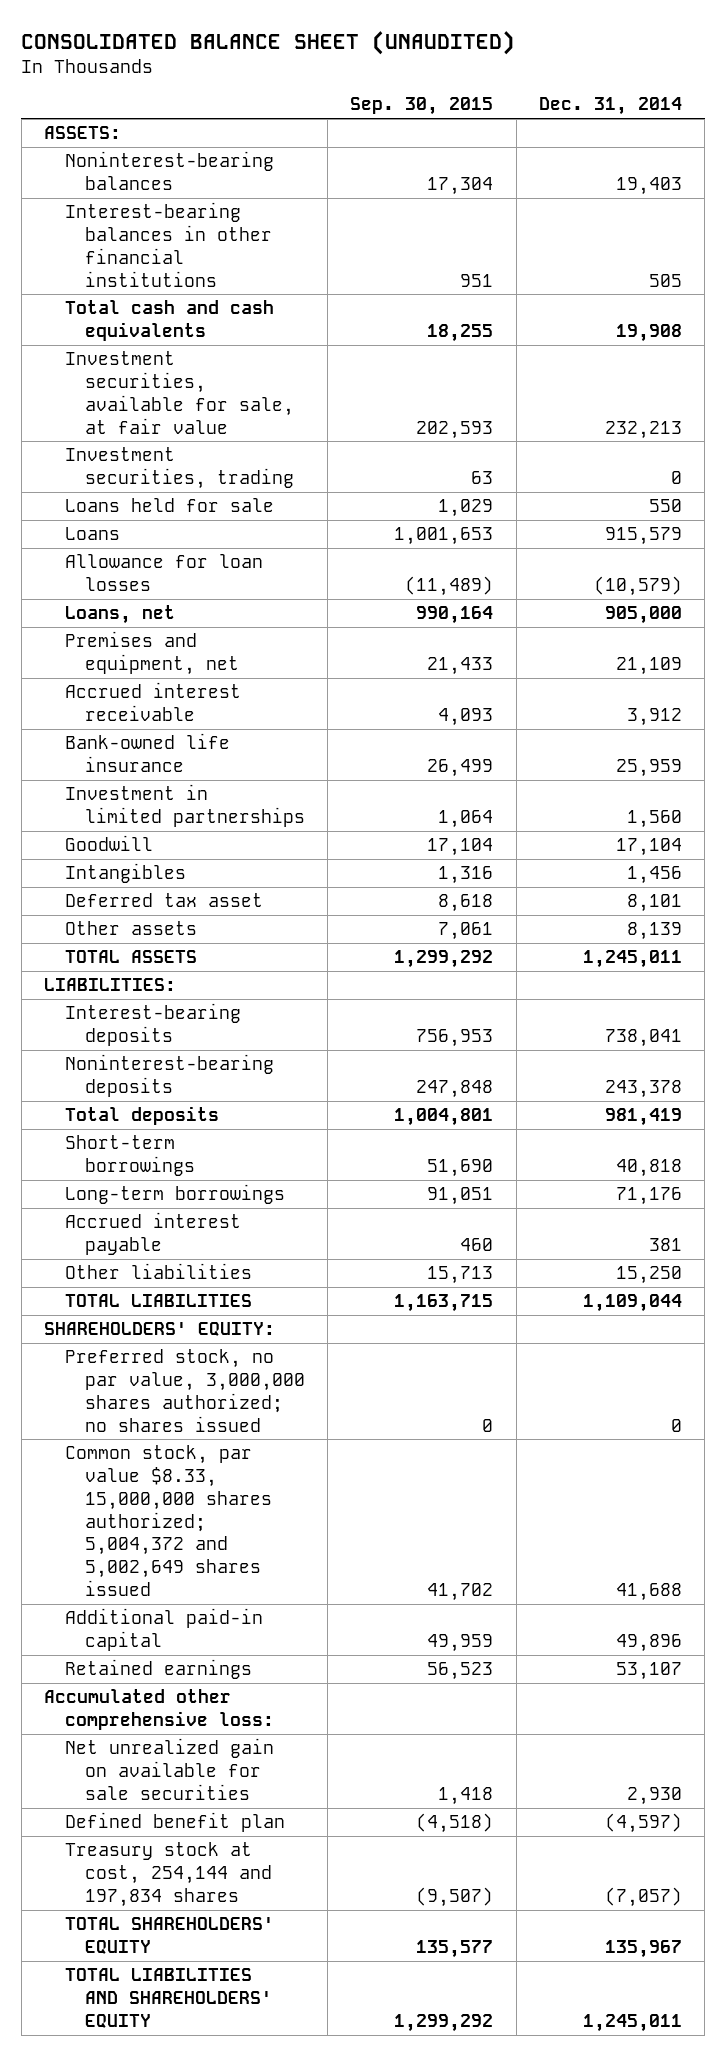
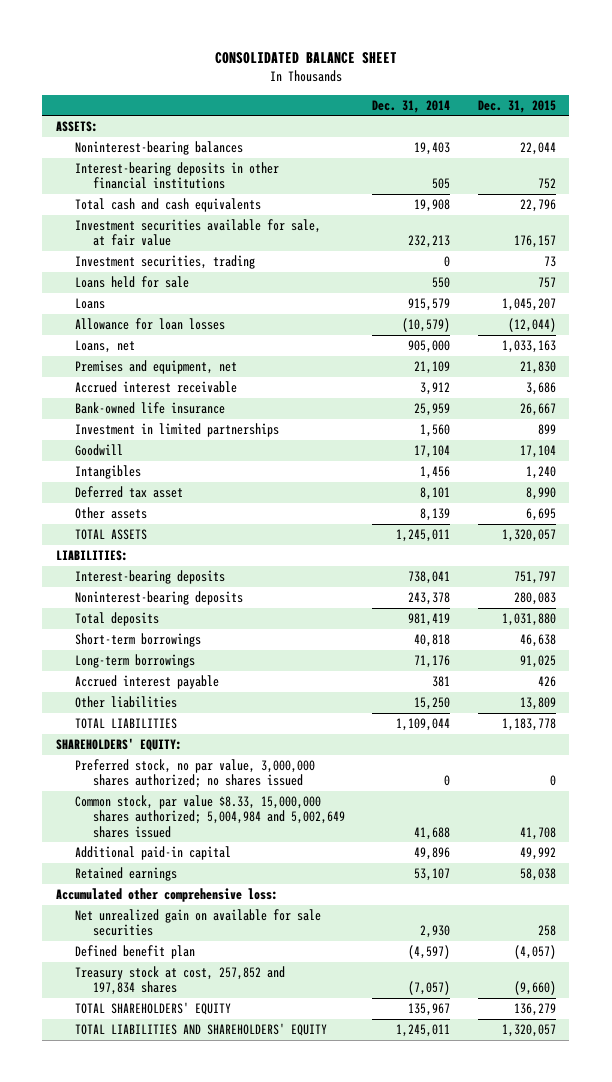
[21,30,516,55] CONSOLIDATED BALANCE SHEET (UNAUDITED) -> [214,52,397,65] CONSOLIDATED BALANCE SHEET
[350,97,494,116] Sep. 30, 2015 -> none
none -> [477,99,556,113] Dec. 31, 2015
[64,202,272,287] Interest-bearing balances in other financial institutions -> [74,161,279,190] Interest-bearing deposits in other financial institutions
[64,351,294,434] Investment securities, available for sale, at fair value -> [74,218,321,247] Investment securities available for sale, at fair value
[64,1445,272,1597] Common stock, par value $8.33, 15,000,000 shares authorized; 5,004,372 and 5,002,649 shares issued -> [74,794,346,838] Common stock, par value $8.33, 15,000,000 shares authorized; 5,004,984 and 5,002,649 shares issued
[64,1842,272,1907] Treasury stock at cost, 254,144 and 197,834 shares -> [74,965,285,996] Treasury stock at cost, 257,852 and 197,834 shares

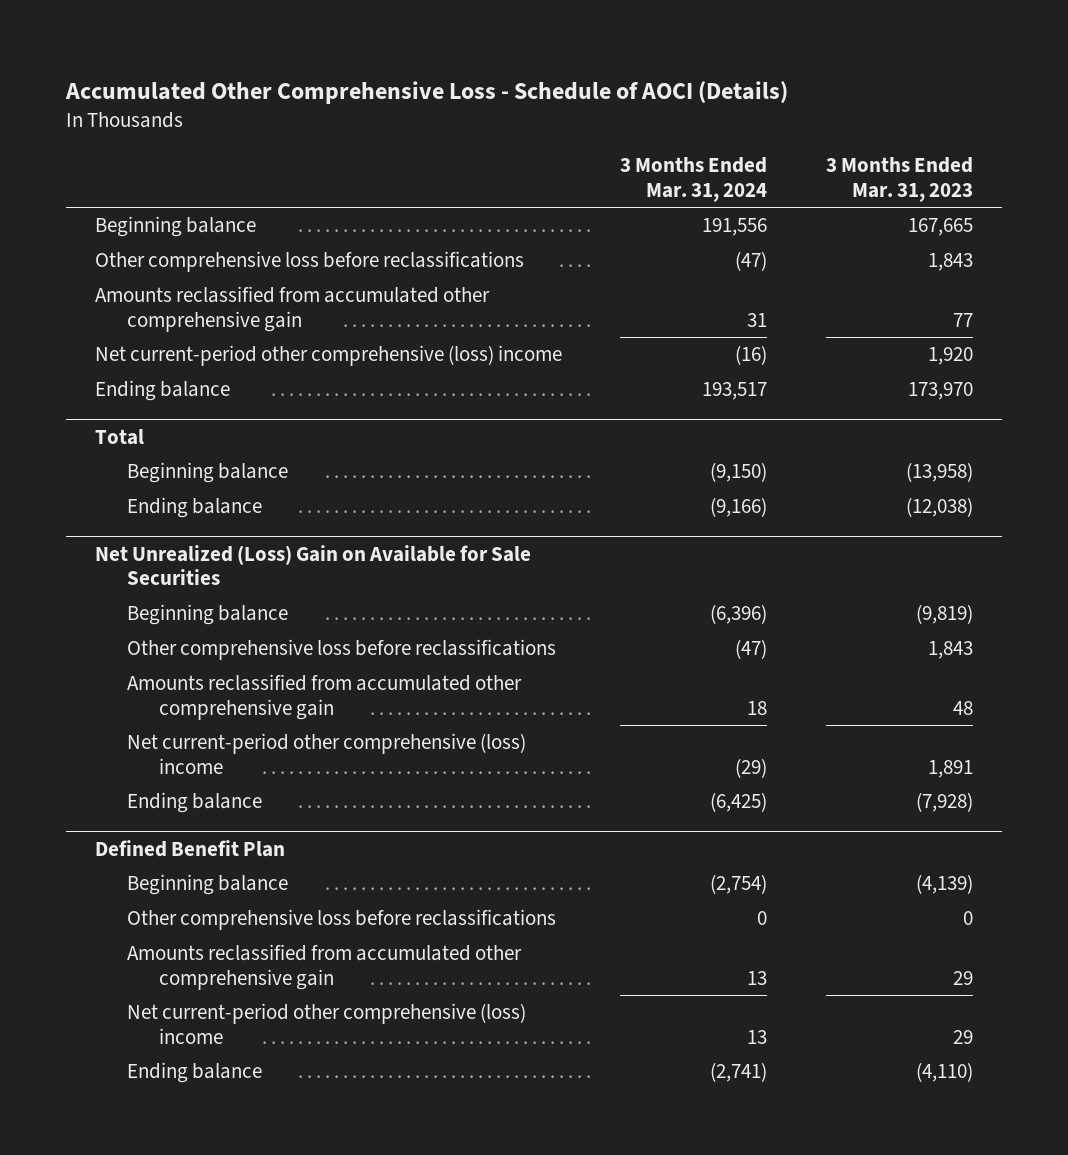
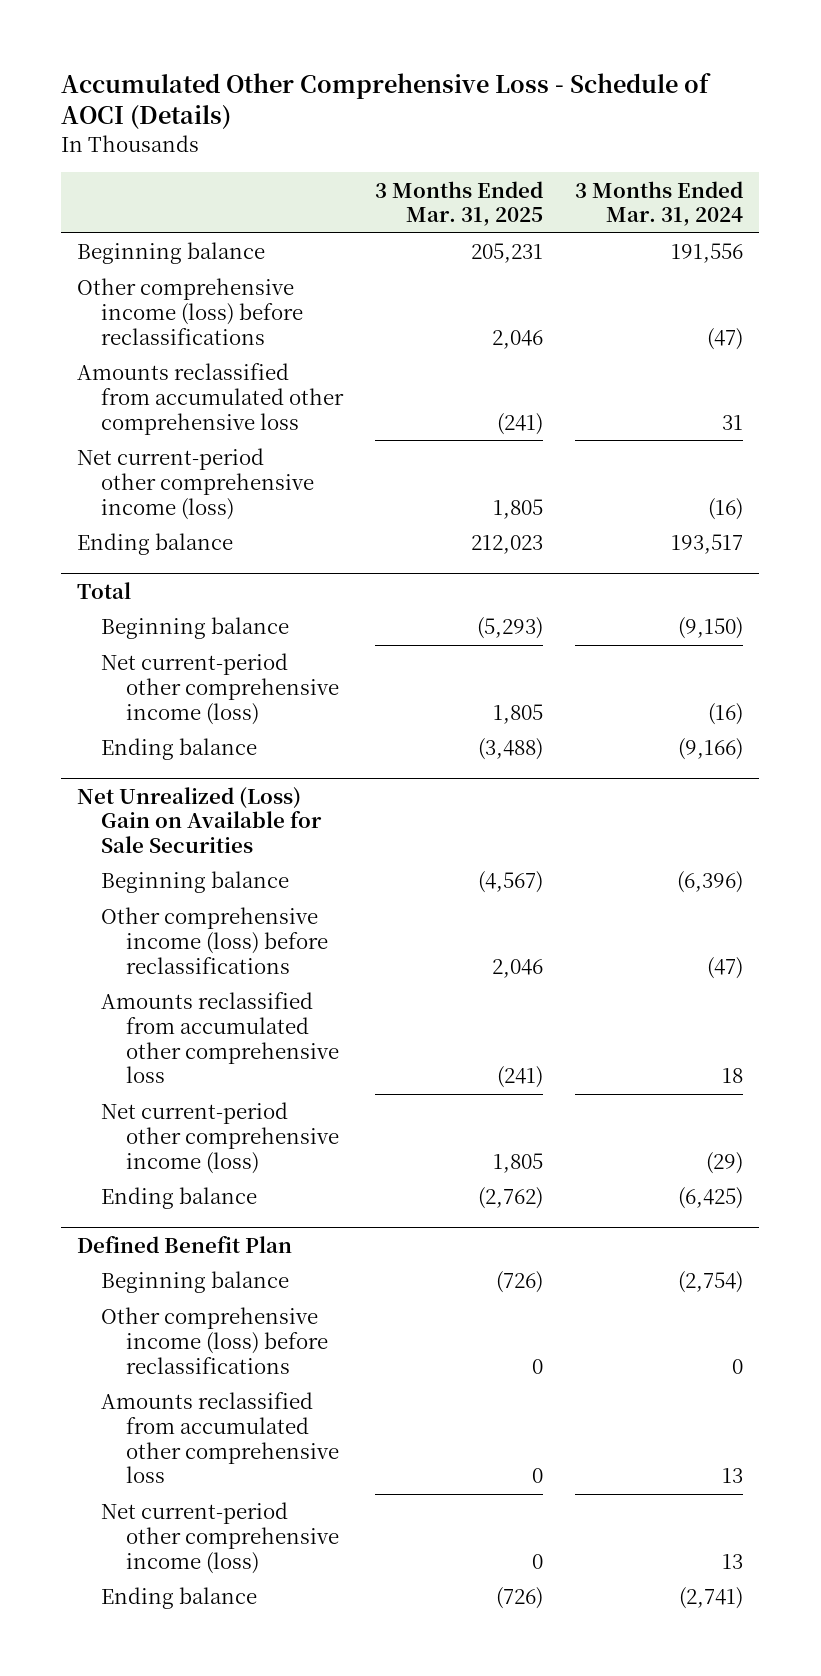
[825,157,973,202] 3 Months Ended Mar. 31, 2023 -> none
none -> [375,180,544,227] 3 Months Ended Mar. 31, 2025
[95,251,525,273] Other comprehensive loss before reclassifications -> [77,278,304,345] Other comprehensive income (loss) before reclassifications
[95,286,491,332] Amounts reclassified from accumulated other comprehensive gain -> [77,363,345,435] Amounts reclassified from accumulated other comprehensive loss
[95,345,563,367] Net current-period other comprehensive (loss) income -> [77,448,315,520] Net current-period other comprehensive income (loss)
none -> [101,653,339,725] Net current-period other comprehensive income (loss)
[126,639,556,661] Other comprehensive loss before reclassifications -> [101,907,328,974] Other comprehensive income (loss) before reclassifications
[126,674,522,720] Amounts reclassified from accumulated other comprehensive gain -> [101,992,339,1084] Amounts reclassified from accumulated other comprehensive loss
[126,733,526,774] Net current-period other comprehensive (loss) income -> [101,1102,339,1174] Net current-period other comprehensive income (loss)
[126,909,556,931] Other comprehensive loss before reclassifications -> [101,1307,328,1374] Other comprehensive income (loss) before reclassifications
[126,944,522,990] Amounts reclassified from accumulated other comprehensive gain -> [101,1392,339,1484] Amounts reclassified from accumulated other comprehensive loss
[126,1003,526,1044] Net current-period other comprehensive (loss) income -> [101,1502,339,1574] Net current-period other comprehensive income (loss)

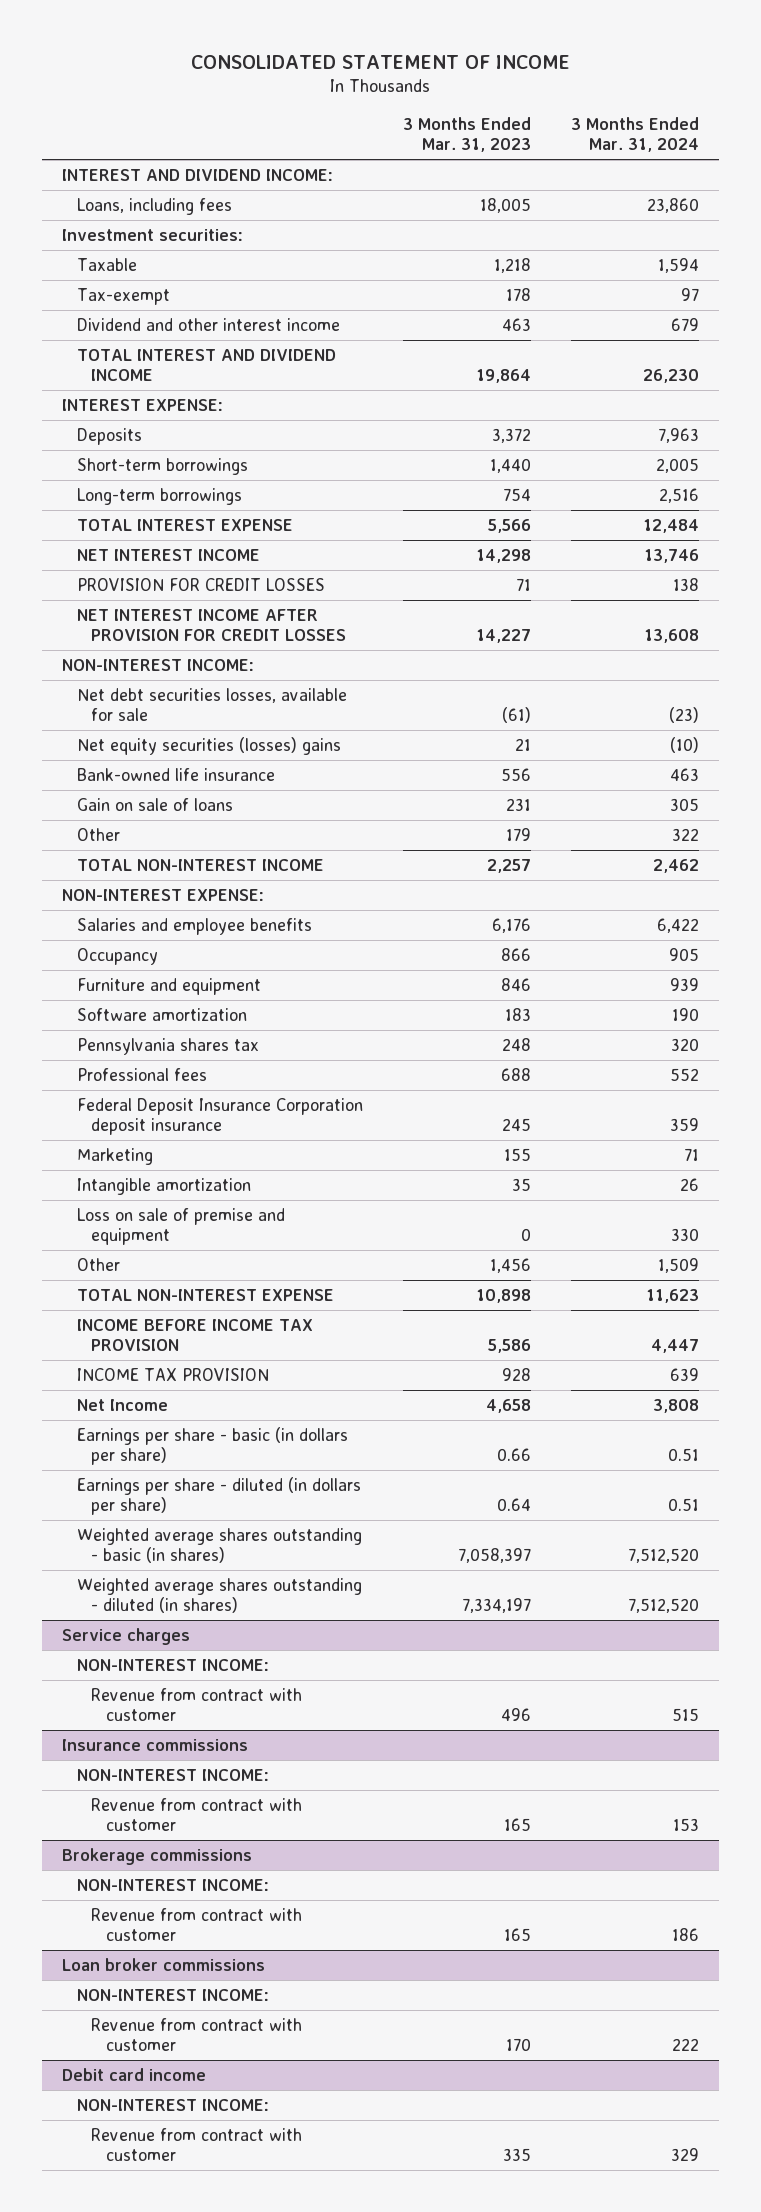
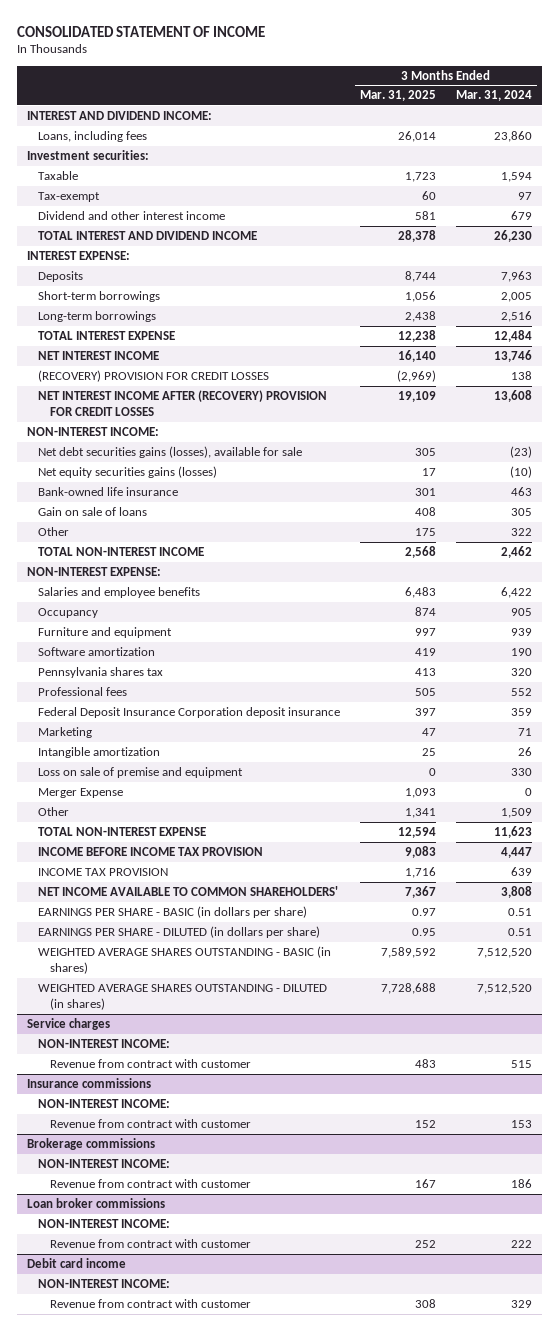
[402,117,531,153] 3 Months Ended Mar. 31, 2023 -> none
none -> [360,90,437,102] Mar. 31, 2025
[76,577,325,591] PROVISION FOR CREDIT LOSSES -> [38,369,270,382] (RECOVERY) PROVISION FOR CREDIT LOSSES
[76,608,347,641] NET INTEREST INCOME AFTER PROVISION FOR CREDIT LOSSES -> [38,389,328,416] NET INTEREST INCOME AFTER (RECOVERY) PROVISION FOR CREDIT LOSSES
[76,687,347,721] Net debt securities losses, available for sale -> [38,445,303,458] Net debt securities gains (losses), available for sale
[76,736,341,755] Net equity securities (losses) gains -> [38,465,218,478] Net equity securities gains (losses)
none -> [38,787,124,798] Merger Expense
[76,1398,168,1411] Net Income -> [38,885,339,896] NET INCOME AVAILABLE TO COMMON SHAREHOLDERS'
[76,1426,348,1465] Earnings per share - basic (in dollars per share) -> [38,905,308,918] EARNINGS PER SHARE - BASIC (in dollars per share)
[76,1476,361,1515] Earnings per share - diluted (in dollars per share) -> [38,925,321,938] EARNINGS PER SHARE - DILUTED (in dollars per share)
[76,1527,362,1563] Weighted average shares outstanding - basic (in shares) -> [38,945,332,974] WEIGHTED AVERAGE SHARES OUTSTANDING - BASIC (in shares)
[76,1577,362,1613] Weighted average shares outstanding - diluted (in shares) -> [38,983,328,1010] WEIGHTED AVERAGE SHARES OUTSTANDING - DILUTED (in shares)

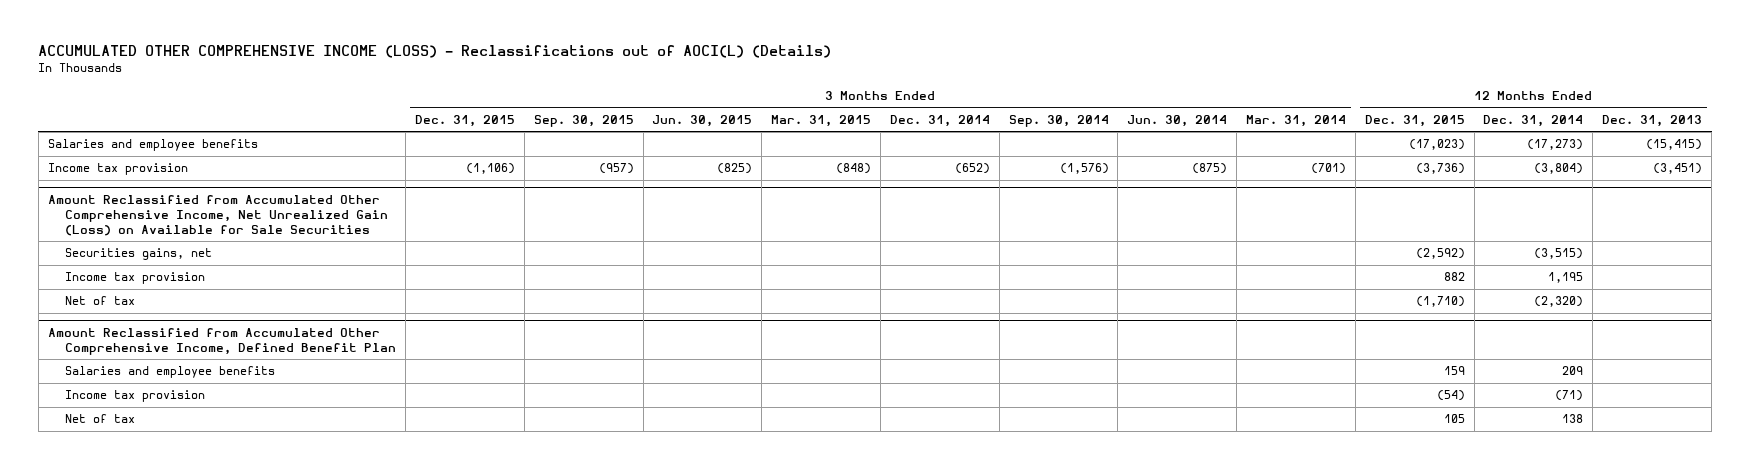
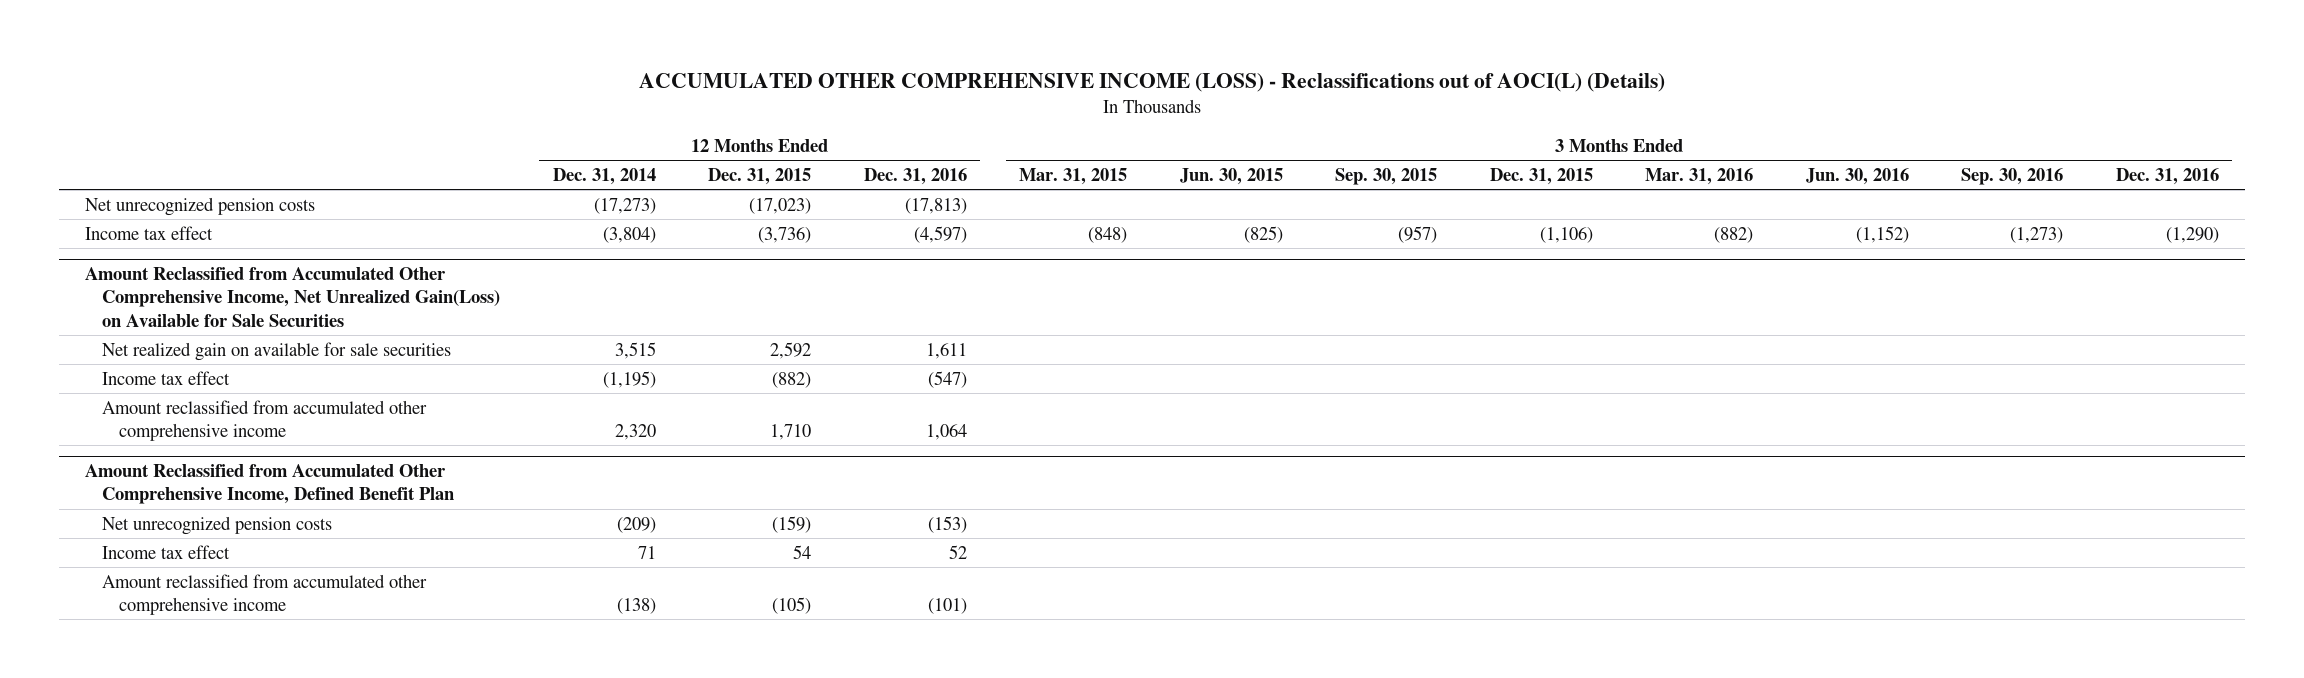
[889,114,990,127] Dec. 31, 2014 -> none
[1008,114,1109,127] Sep. 30, 2014 -> none
[1127,114,1228,127] Jun. 30, 2014 -> none
[1246,114,1347,127] Mar. 31, 2014 -> none
[1602,114,1703,127] Dec. 31, 2013 -> none
none -> [863,167,967,185] Dec. 31, 2016
none -> [1645,167,1754,185] Mar. 31, 2016
none -> [1805,167,1909,185] Jun. 30, 2016
none -> [1961,167,2064,185] Sep. 30, 2016
none -> [2115,167,2219,185] Dec. 31, 2016
[65,296,136,306] Net of tax -> none
[47,139,258,152] Salaries and employee benefits -> [85,196,316,216] Net unrecognized pension costs
[47,163,188,176] Income tax provision -> [85,225,214,240] Income tax effect
[47,194,389,236] Amount Reclassified from Accumulated Other Comprehensive Income, Net Unrealized Gain (Loss) on Available for Sale Securities -> [85,267,501,327] Amount Reclassified from Accumulated Other Comprehensive Income, Net Unrealized Gain(Loss) on Available for Sale Securities
[65,248,213,261] Securities gains, net -> [102,341,452,361] Net realized gain on available for sale securities
[1415,248,1465,260] (2,592) -> [770,341,812,359] 2,592
[1534,248,1584,260] (3,515) -> [614,341,656,359] 3,515
[65,272,206,285] Income tax provision -> [102,370,231,385] Income tax effect
[1443,272,1465,282] 882 -> [772,371,812,388] (882)
[1548,272,1584,284] 1,195 -> [602,370,656,388] (1,195)
none -> [102,399,428,441] Amount reclassified from accumulated other comprehensive income
[65,366,276,379] Salaries and employee benefits -> none
[65,414,136,424] Net of tax -> none
none -> [102,515,333,535] Net unrecognized pension costs
[65,390,206,403] Income tax provision -> [102,544,231,559] Income tax effect
[1436,390,1465,402] (54) -> [793,544,812,559] 54
[1555,390,1584,402] (71) -> [637,545,656,559] 71
none -> [102,573,428,615] Amount reclassified from accumulated other comprehensive income

